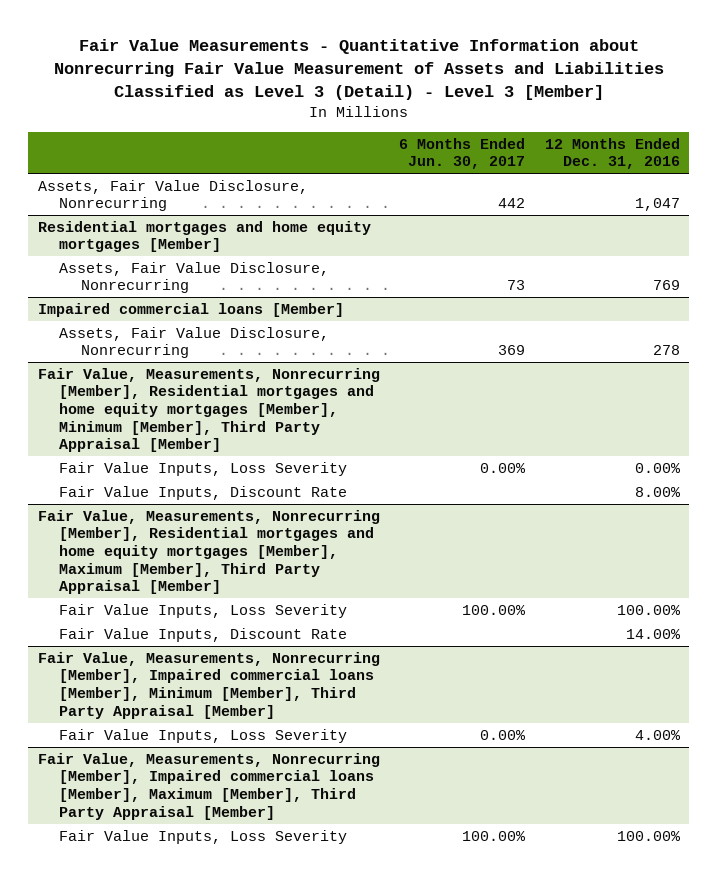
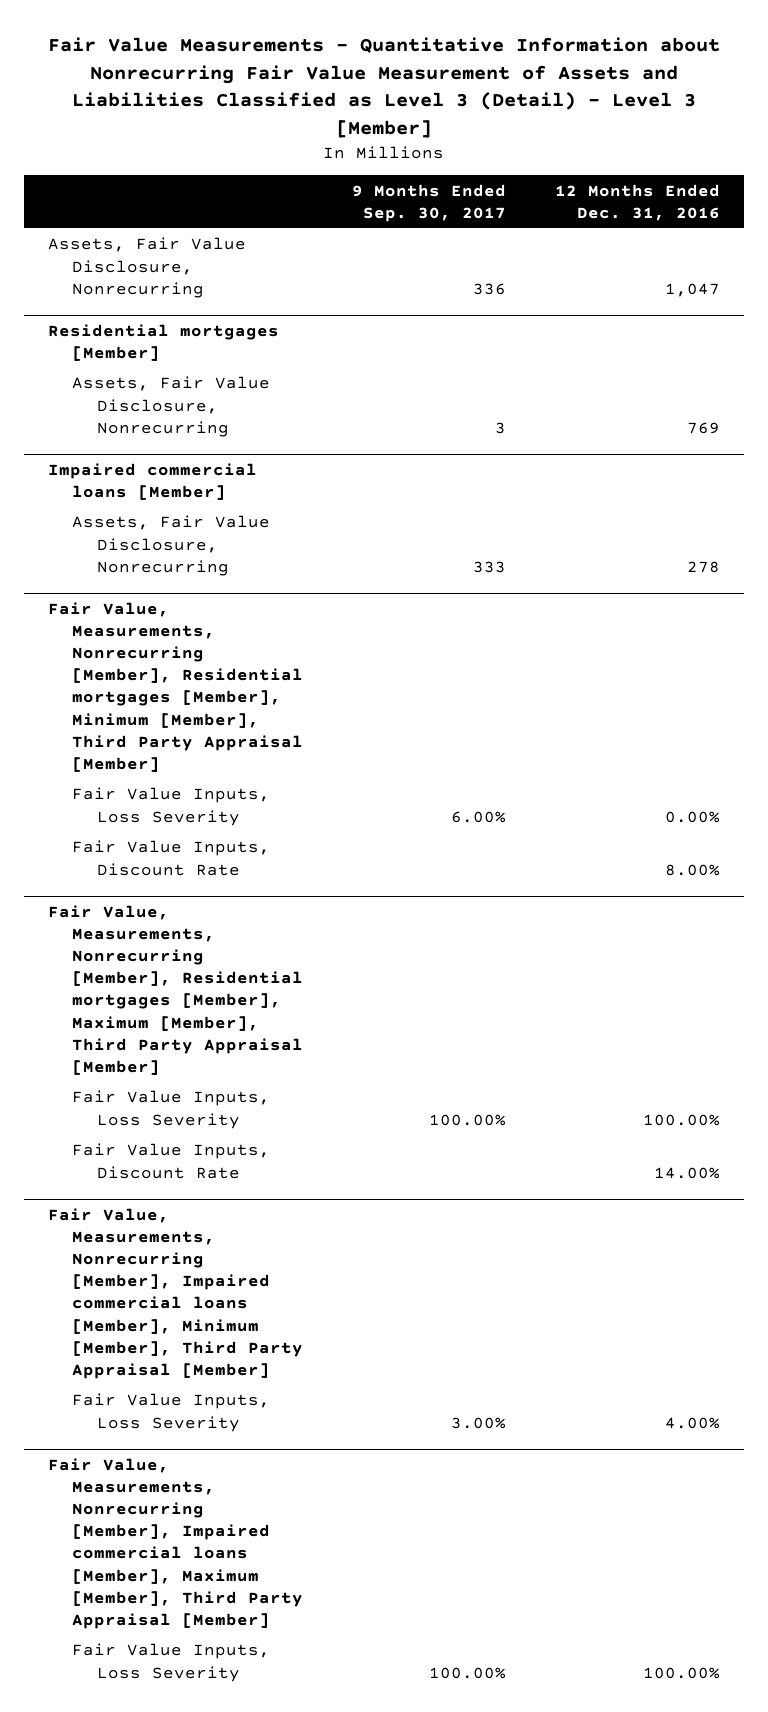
[399,137,526,170] 6 Months Ended Jun. 30, 2017 -> none
none -> [352,183,507,222] 9 Months Ended Sep. 30, 2017
[38,220,372,253] Residential mortgages and home equity mortgages [Member] -> [47,323,279,361] Residential mortgages [Member]
[38,367,381,453] Fair Value, Measurements, Nonrecurring [Member], Residential mortgages and home equity mortgages [Member], Minimum [Member], Third Party Appraisal [Member] -> [47,601,304,773] Fair Value, Measurements, Nonrecurring [Member], Residential mortgages [Member], Minimum [Member], Third Party Appraisal [Member]
[38,509,381,595] Fair Value, Measurements, Nonrecurring [Member], Residential mortgages and home equity mortgages [Member], Maximum [Member], Third Party Appraisal [Member] -> [47,904,304,1076] Fair Value, Measurements, Nonrecurring [Member], Residential mortgages [Member], Maximum [Member], Third Party Appraisal [Member]

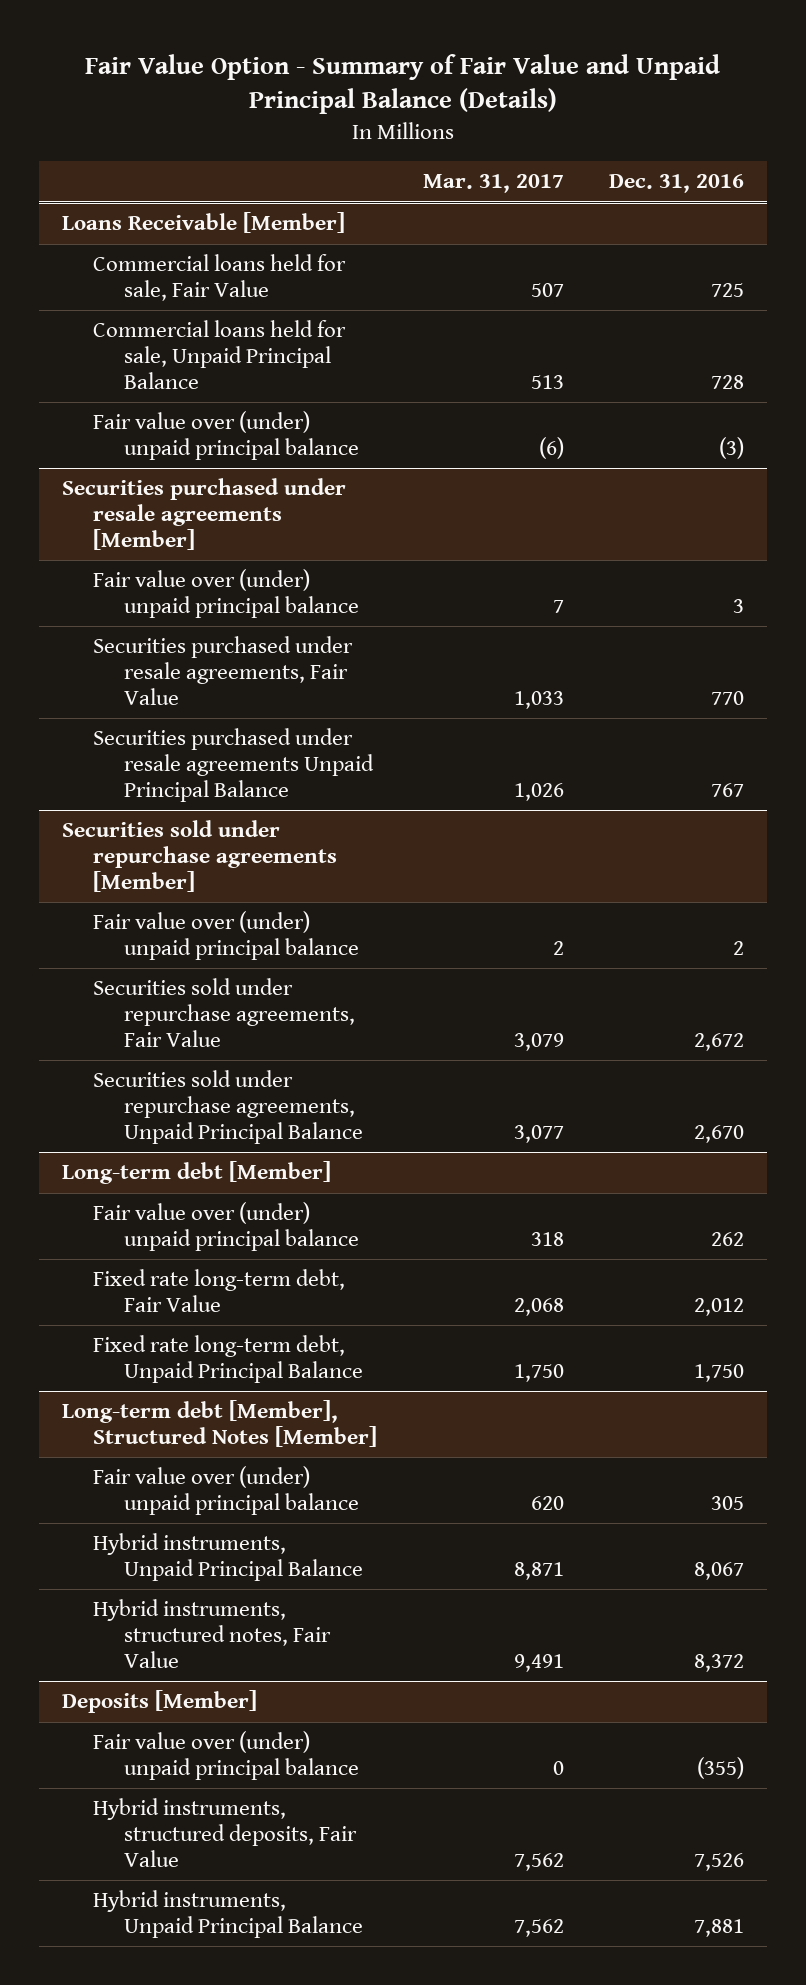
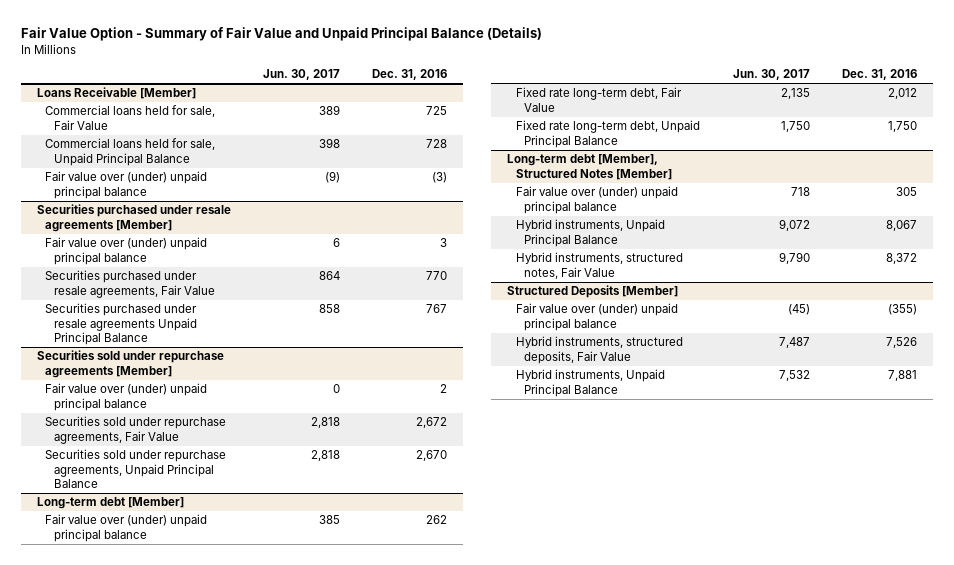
[422,174,564,194] Mar. 31, 2017 -> none
none -> [262,69,340,81] Jun. 30, 2017
[61,1690,257,1714] Deposits [Member] -> [507,285,679,299] Structured Deposits [Member]

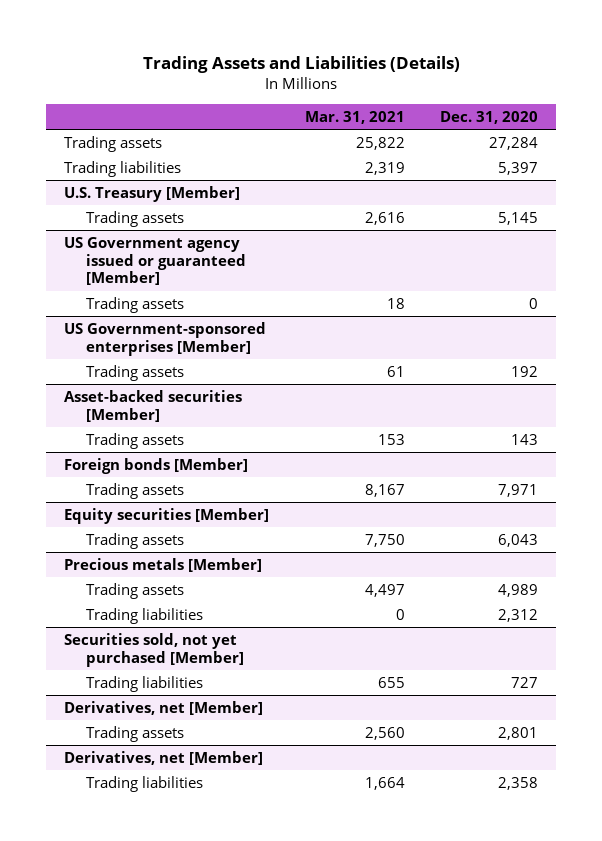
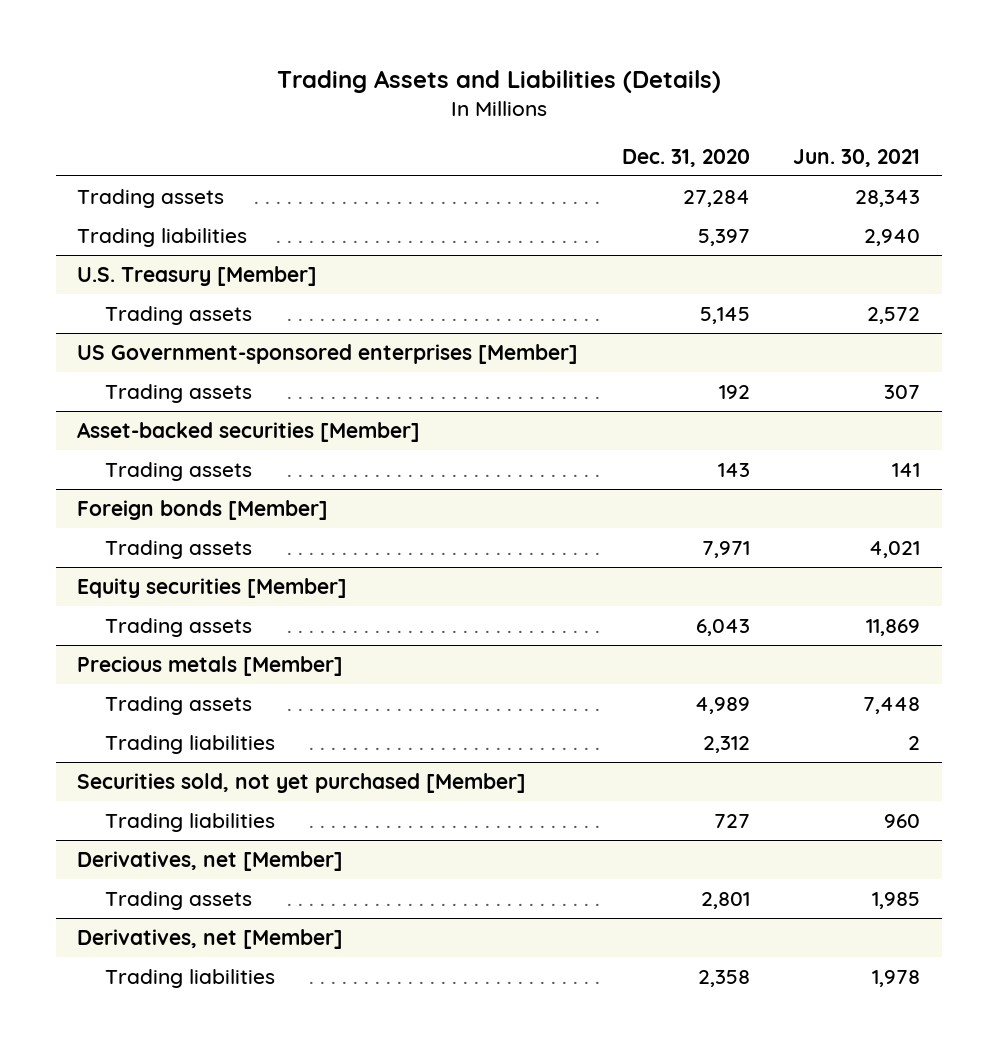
[304,111,405,125] Mar. 31, 2021 -> none
none -> [792,148,920,167] Jun. 30, 2021
[63,236,246,286] US Government agency issued or guaranteed [Member] -> none
[85,296,184,313] Trading assets -> none

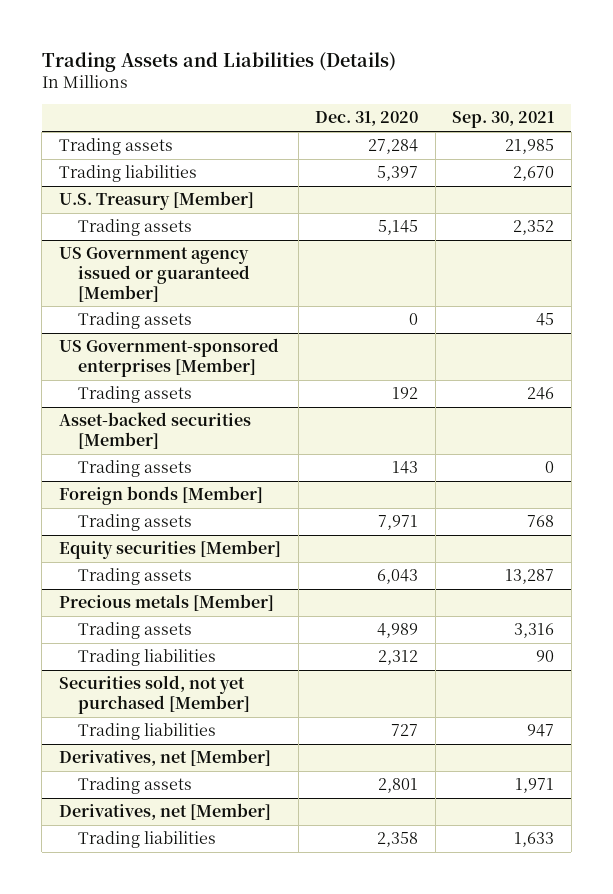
[792,148,920,167] Jun. 30, 2021 -> none
none -> [452,111,555,129] Sep. 30, 2021
none -> [59,247,250,302] US Government agency issued or guaranteed [Member]
none -> [77,312,192,330] Trading assets

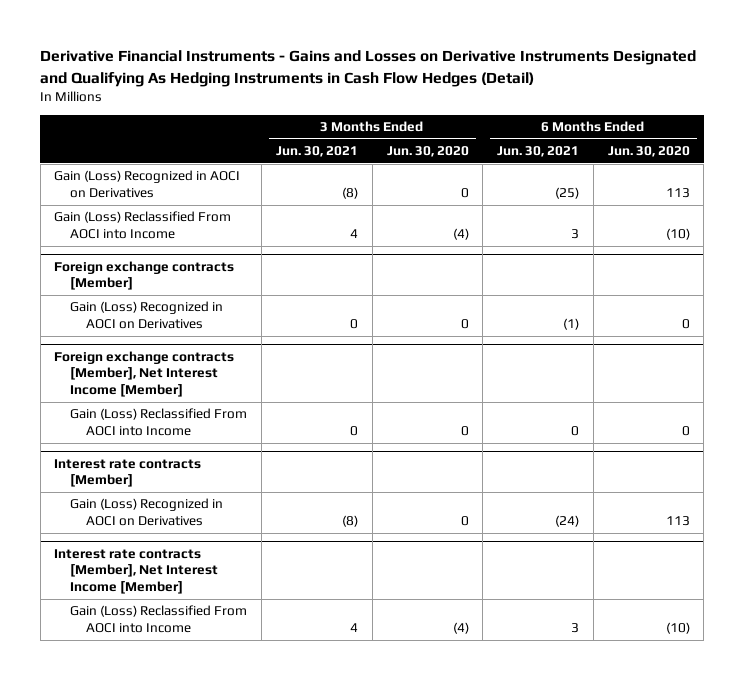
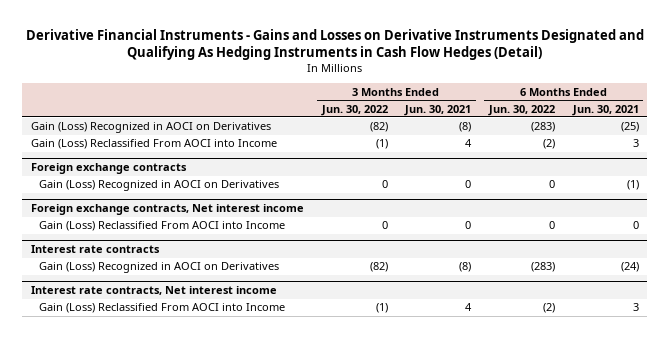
[386,146,469,158] Jun. 30, 2020 -> none
[607,146,690,158] Jun. 30, 2020 -> none
none -> [320,104,388,116] Jun. 30, 2022
none -> [487,104,555,116] Jun. 30, 2022
[54,260,235,291] Foreign exchange contracts [Member] -> [30,163,187,175] Foreign exchange contracts
[54,350,235,397] Foreign exchange contracts [Member], Net Interest Income [Member] -> [30,204,304,216] Foreign exchange contracts, Net interest income
[54,458,202,488] Interest rate contracts [Member] -> [30,245,160,254] Interest rate contracts
[54,548,219,594] Interest rate contracts [Member], Net Interest Income [Member] -> [30,286,277,296] Interest rate contracts, Net interest income

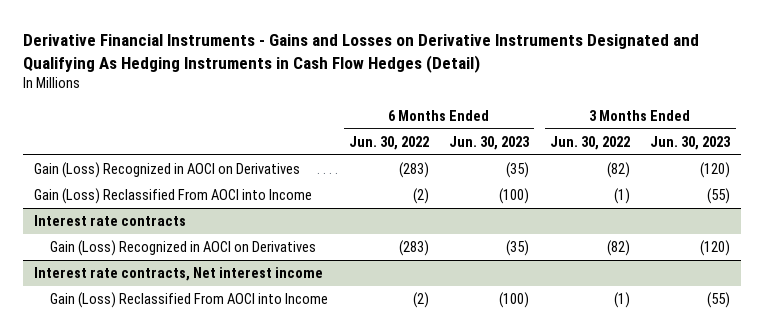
[404,104,472,116] Jun. 30, 2021 -> none
[571,104,639,116] Jun. 30, 2021 -> none
none -> [449,136,531,151] Jun. 30, 2023
none -> [650,136,732,151] Jun. 30, 2023
[30,163,187,175] Foreign exchange contracts -> none
[39,180,280,192] Gain (Loss) Recognized in AOCI on Derivatives -> none
[30,204,304,216] Foreign exchange contracts, Net interest income -> none
[39,221,286,232] Gain (Loss) Reclassified From AOCI into Income -> none

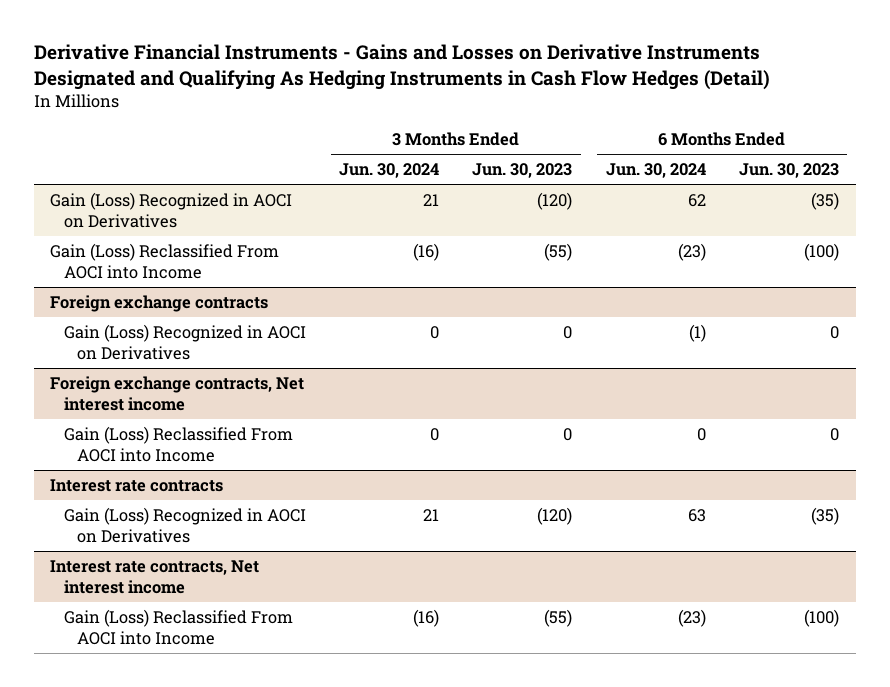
[348,136,429,151] Jun. 30, 2022 -> none
[549,136,630,151] Jun. 30, 2022 -> none
none -> [339,162,440,178] Jun. 30, 2024
none -> [605,162,706,178] Jun. 30, 2024
none -> [50,294,269,312] Foreign exchange contracts
none -> [63,323,306,360] Gain (Loss) Recognized in AOCI on Derivatives
none -> [50,375,305,411] Foreign exchange contracts, Net interest income
none -> [63,425,293,462] Gain (Loss) Reclassified From AOCI into Income

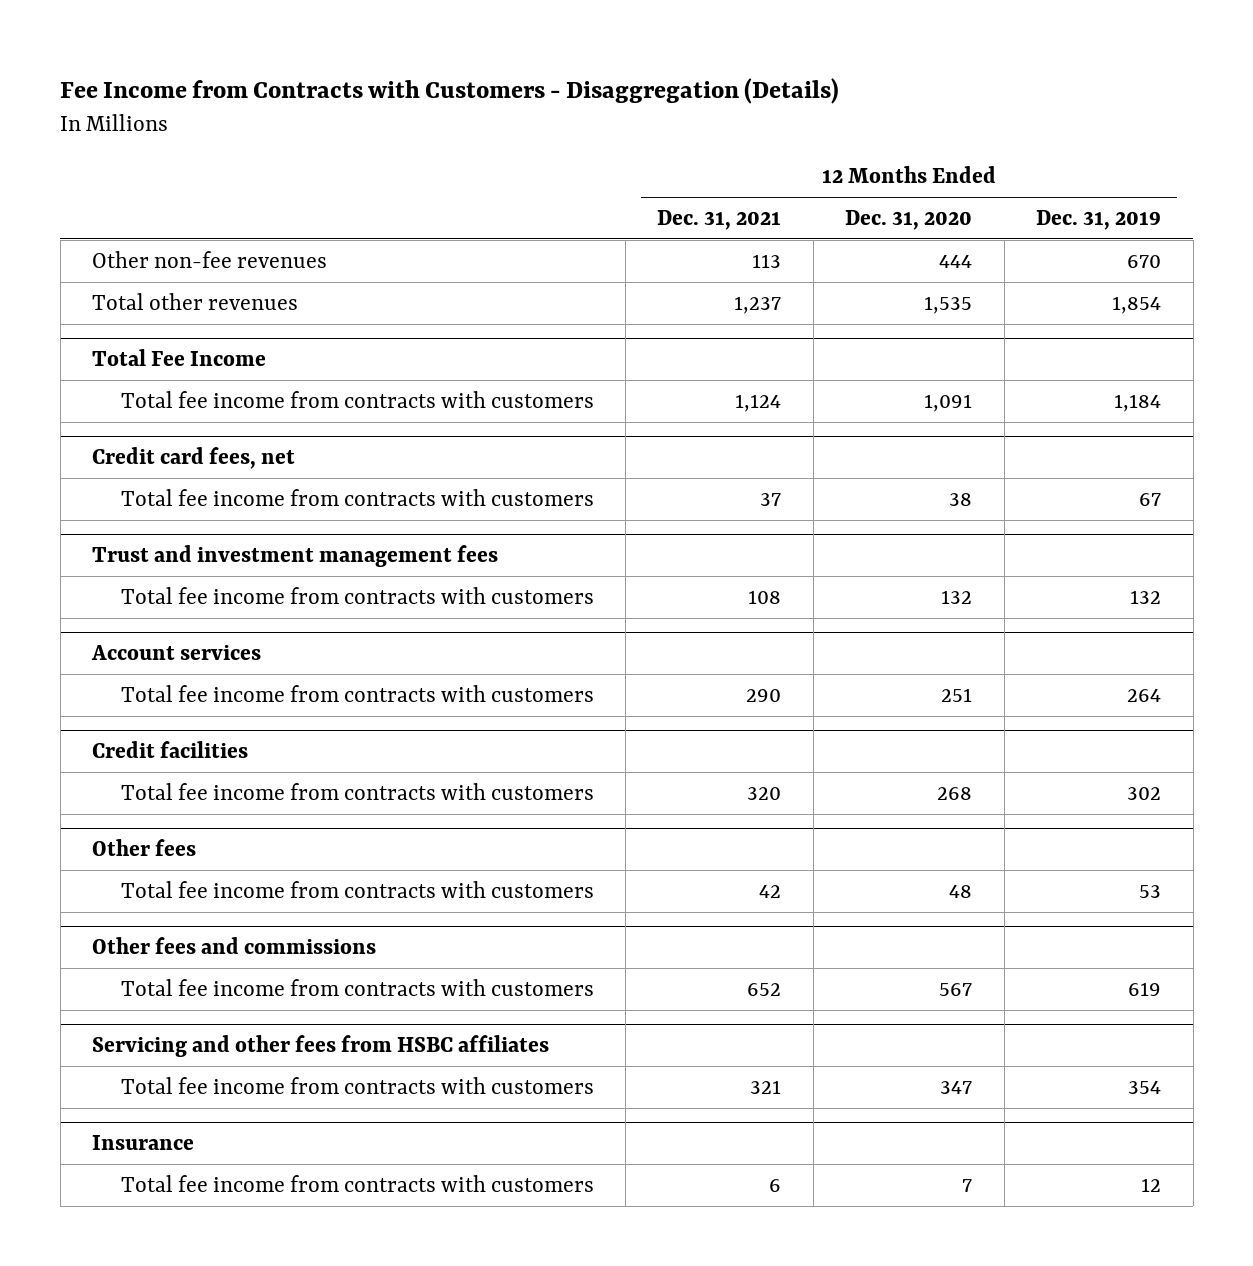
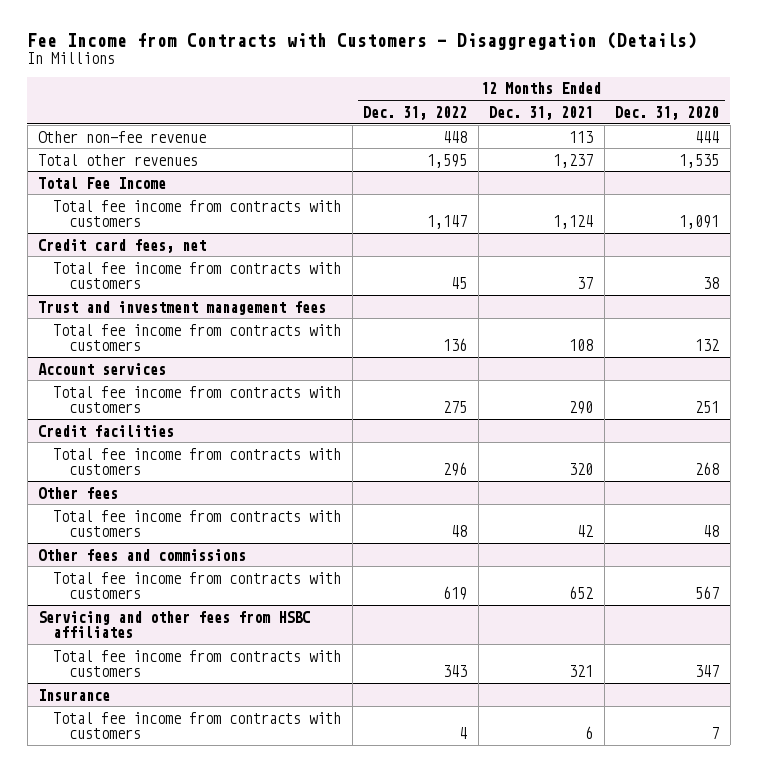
[1036,209,1162,230] Dec. 31, 2019 -> none
none -> [363,105,468,120] Dec. 31, 2022
[92,250,328,268] Other non-fee revenues -> [38,130,207,143] Other non-fee revenue

